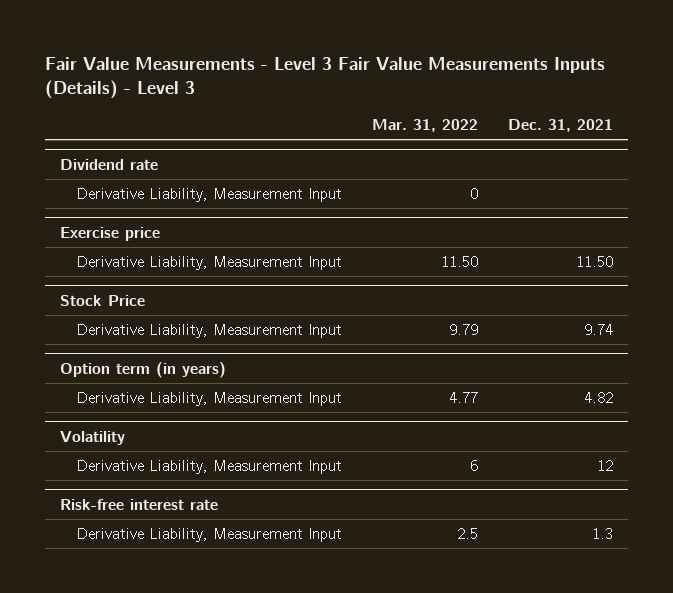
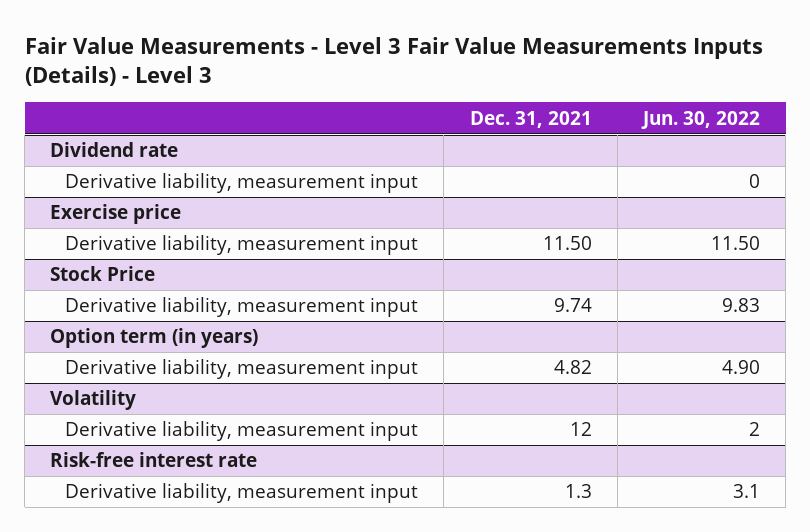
[372,118,479,132] Mar. 31, 2022 -> none
none -> [641,110,761,129] Jun. 30, 2022
[76,188,343,203] Derivative Liability, Measurement Input -> [64,173,418,194] Derivative liability, measurement input
[76,256,343,271] Derivative Liability, Measurement Input -> [64,235,418,256] Derivative liability, measurement input
[76,324,343,339] Derivative Liability, Measurement Input -> [64,297,418,318] Derivative liability, measurement input
[76,392,343,407] Derivative Liability, Measurement Input -> [64,359,418,380] Derivative liability, measurement input
[76,460,343,475] Derivative Liability, Measurement Input -> [64,421,418,442] Derivative liability, measurement input
[76,528,343,543] Derivative Liability, Measurement Input -> [64,483,418,504] Derivative liability, measurement input

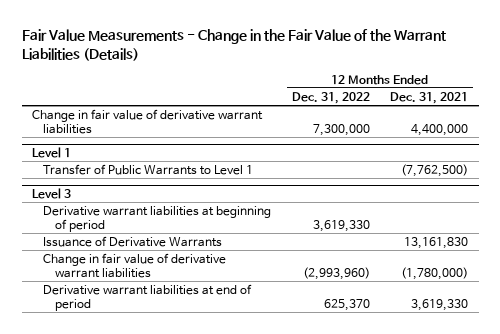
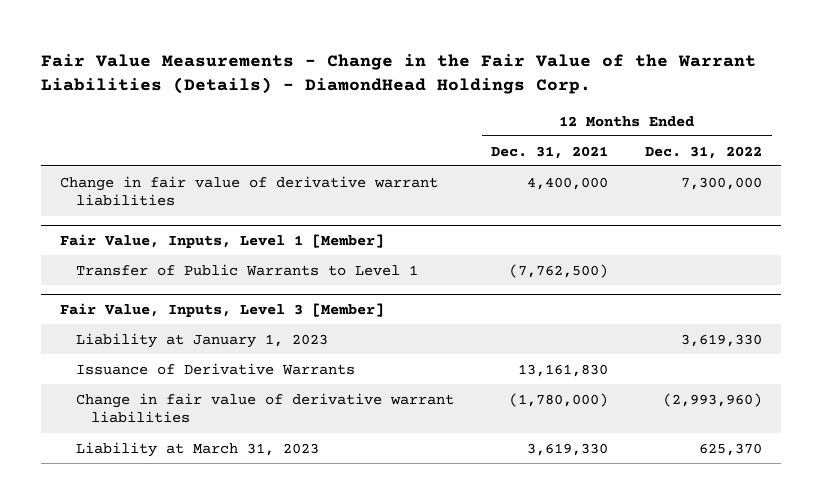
[21,29,446,61] Fair Value Measurements - Change in the Fair Value of the Warrant Liabilities (Details) -> [41,53,757,95] Fair Value Measurements - Change in the Fair Value of the Warrant Liabilities (Details) - DiamondHead Holdings Corp.
[31,147,71,159] Level 1 -> none
none -> [60,233,385,248] Fair Value, Inputs, Level 1 [Member]
[31,188,71,200] Level 3 -> none
none -> [60,302,385,317] Fair Value, Inputs, Level 3 [Member]
[43,205,272,233] Derivative warrant liabilities at beginning of period -> [75,332,328,348] Liability at January 1, 2023
[43,283,253,312] Derivative warrant liabilities at end of period -> [75,441,319,457] Liability at March 31, 2023

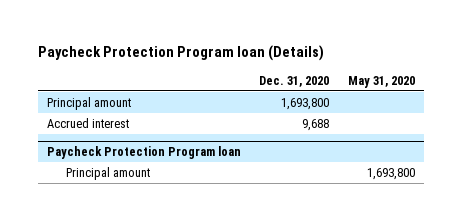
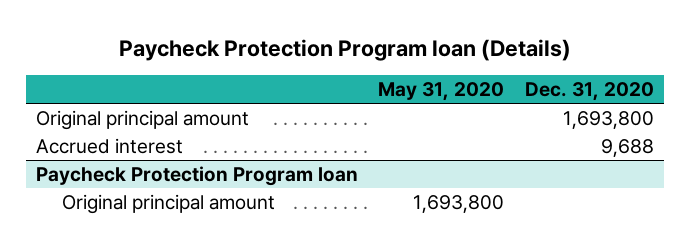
[47,96,132,110] Principal amount -> [36,109,250,130] Original principal amount
[66,166,151,180] Principal amount -> [61,193,275,214] Original principal amount

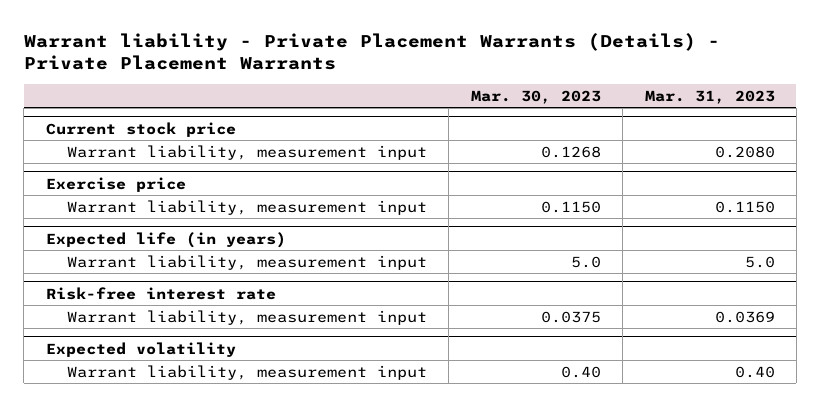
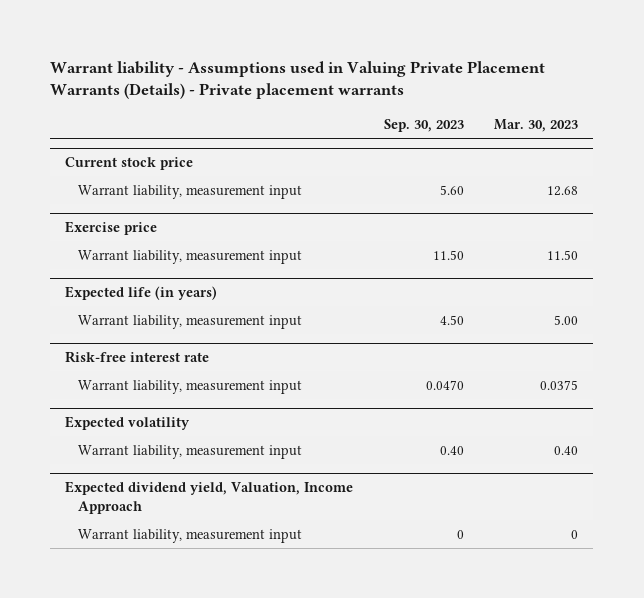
[23,32,720,71] Warrant liability - Private Placement Warrants (Details) - Private Placement Warrants -> [50,60,546,100] Warrant liability - Assumptions used in Valuing Private Placement Warrants (Details) - Private placement warrants
[644,89,775,104] Mar. 31, 2023 -> none
none -> [383,118,464,132] Sep. 30, 2023
[540,145,601,158] 0.1268 -> [547,185,579,196] 12.68
[540,200,601,213] 0.1150 -> [547,249,579,260] 11.50
[570,255,601,268] 5.0 -> [554,314,579,325] 5.00
none -> [65,481,354,514] Expected dividend yield, Valuation, Income Approach
none -> [78,528,303,543] Warrant liability, measurement input

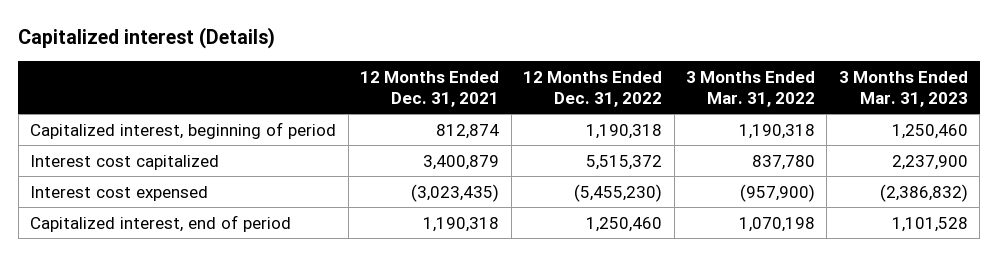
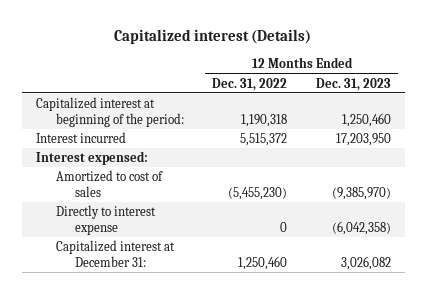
[360,70,500,107] 12 Months Ended Dec. 31, 2021 -> none
[685,70,815,107] 3 Months Ended Mar. 31, 2022 -> none
[838,70,968,107] 3 Months Ended Mar. 31, 2023 -> none
none -> [315,77,391,91] Dec. 31, 2023
[30,121,337,139] Capitalized interest, beginning of period -> [35,97,184,127] Capitalized interest at beginning of the period:
[30,154,220,170] Interest cost capitalized -> [35,132,126,144] Interest incurred
none -> [35,151,148,166] Interest expensed:
[30,185,209,201] Interest cost expensed -> [55,170,163,197] Amortized to cost of sales
none -> [55,205,156,235] Directly to interest expense
[30,214,292,232] Capitalized interest, end of period -> [55,240,175,267] Capitalized interest at December 31:

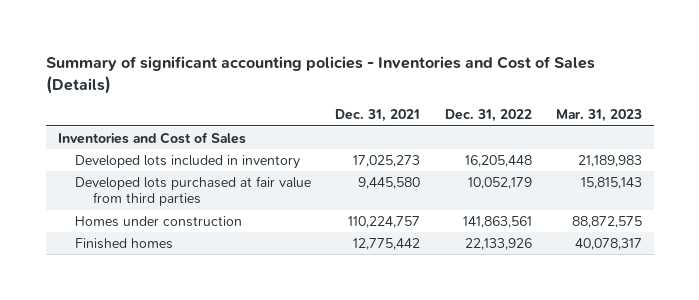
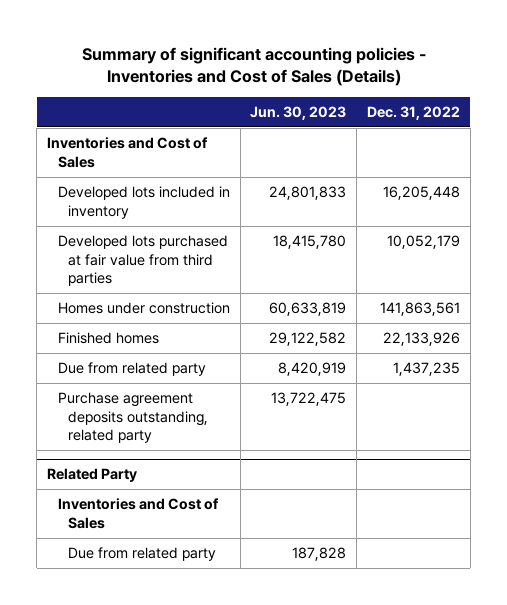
[335,109,421,123] Dec. 31, 2021 -> none
[555,109,642,123] Mar. 31, 2023 -> none
none -> [250,105,347,120] Jun. 30, 2023
none -> [57,362,206,377] Due from related party
none -> [57,392,209,444] Purchase agreement deposits outstanding, related party
none -> [47,468,138,483] Related Party
none -> [57,498,219,529] Inventories and Cost of Sales
none -> [68,547,217,562] Due from related party

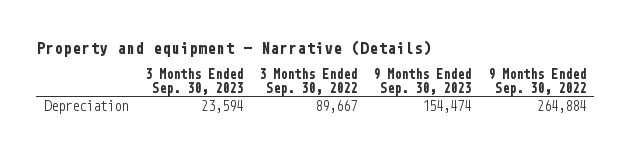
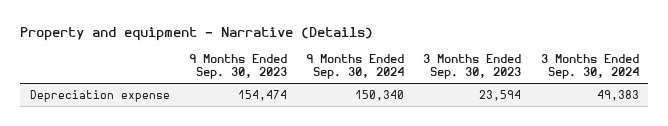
[259,67,358,96] 3 Months Ended Sep. 30, 2022 -> none
[487,67,586,96] 9 Months Ended Sep. 30, 2022 -> none
none -> [306,53,405,80] 9 Months Ended Sep. 30, 2024
none -> [540,53,639,80] 3 Months Ended Sep. 30, 2024
[44,99,129,114] Depreciation -> [29,90,170,103] Depreciation expense

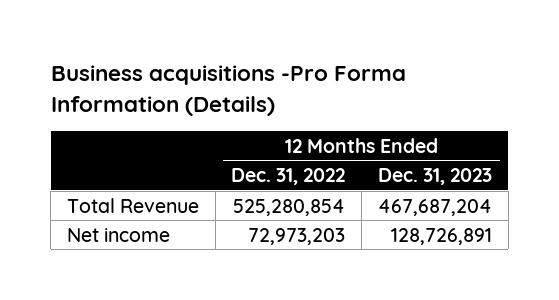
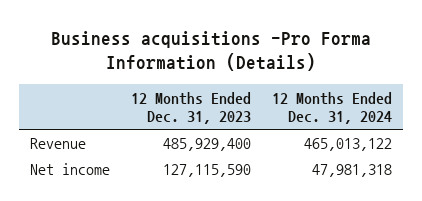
[231,168,346,186] Dec. 31, 2022 -> none
none -> [271,91,392,125] 12 Months Ended Dec. 31, 2024
[66,197,199,213] Total Revenue -> [29,138,86,150] Revenue
[378,198,493,216] 467,687,204 -> [162,138,251,152] 485,929,400
[391,227,493,245] 128,726,891 -> [162,164,251,178] 127,115,590

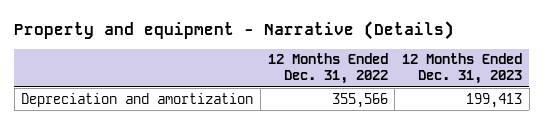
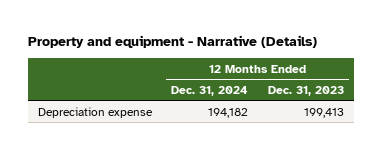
[267,53,388,85] 12 Months Ended Dec. 31, 2022 -> none
none -> [171,85,249,96] Dec. 31, 2024
[21,92,254,107] Depreciation and amortization -> [37,106,153,118] Depreciation expense

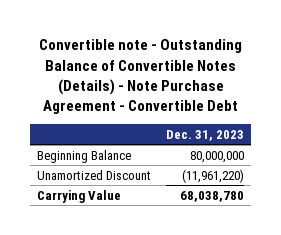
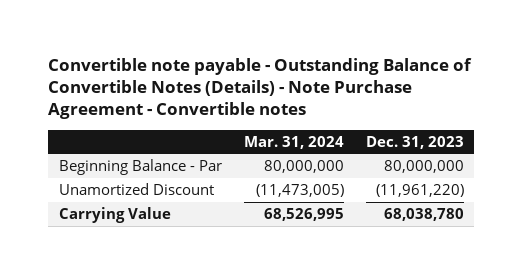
[38,39,242,115] Convertible note - Outstanding Balance of Convertible Notes (Details) - Note Purchase Agreement - Convertible Debt -> [48,57,473,120] Convertible note payable - Outstanding Balance of Convertible Notes (Details) - Note Purchase Agreement - Convertible notes
none -> [243,135,344,149] Mar. 31, 2024
[37,149,132,163] Beginning Balance -> [59,158,223,175] Beginning Balance - Par

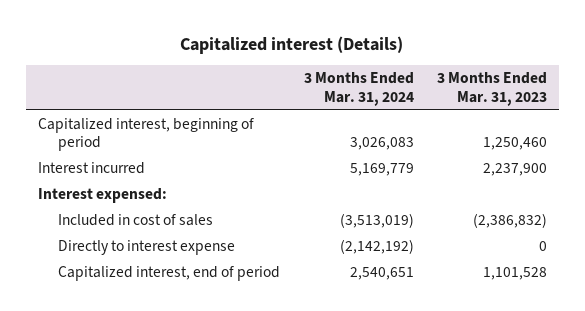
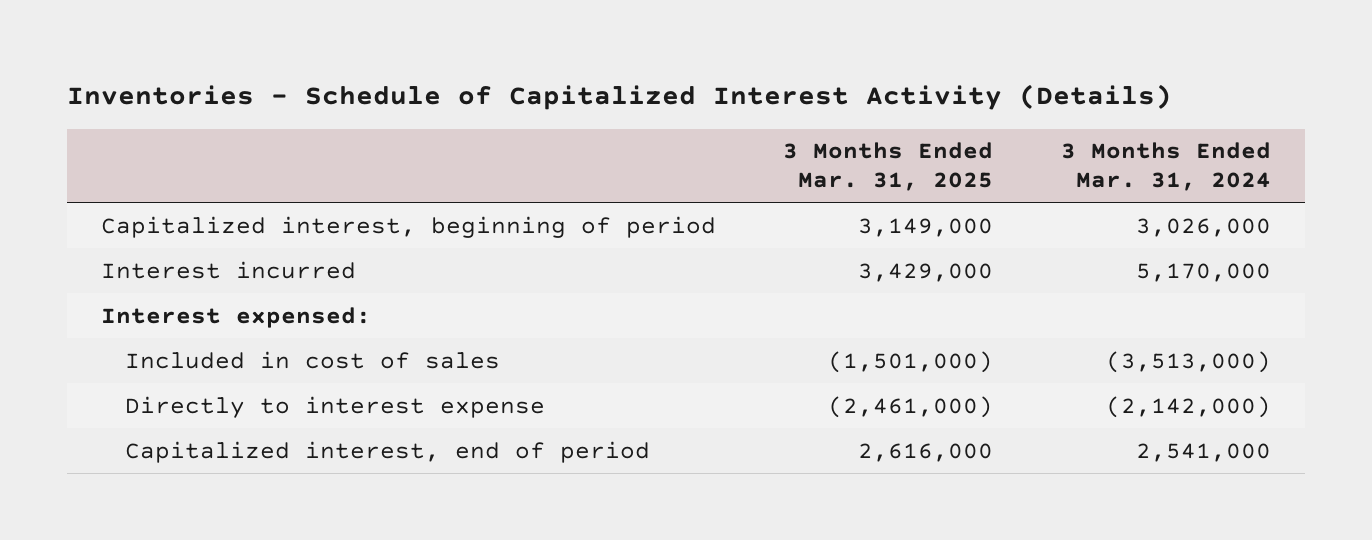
[180,35,404,54] Capitalized interest (Details) -> [66,84,1172,111] Inventories - Schedule of Capitalized Interest Activity (Details)
[436,72,547,106] 3 Months Ended Mar. 31, 2023 -> none
none -> [783,142,994,192] 3 Months Ended Mar. 31, 2025
[349,137,414,151] 3,026,083 -> [1136,217,1272,237] 3,026,000
[349,163,414,177] 5,169,779 -> [1136,262,1272,282] 5,170,000
[339,213,414,229] (3,513,019) -> [1106,350,1272,373] (3,513,000)
[339,239,414,255] (2,142,192) -> [1106,395,1272,418] (2,142,000)
[349,267,414,281] 2,540,651 -> [1136,442,1272,462] 2,541,000

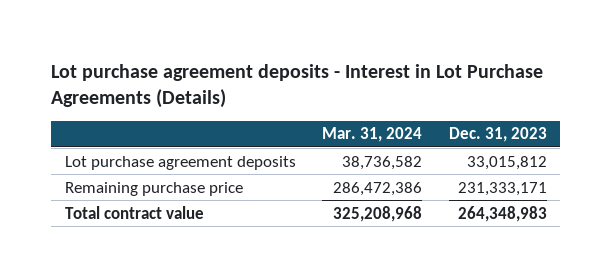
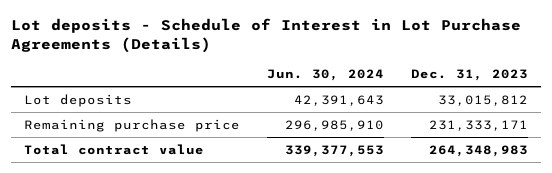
[51,63,544,108] Lot purchase agreement deposits - Interest in Lot Purchase Agreements (Details) -> [10,17,521,53] Lot deposits - Schedule of Interest in Lot Purchase Agreements (Details)
[322,127,423,143] Mar. 31, 2024 -> none
none -> [266,68,384,81] Jun. 30, 2024
[64,155,296,170] Lot purchase agreement deposits -> [24,93,133,107] Lot deposits

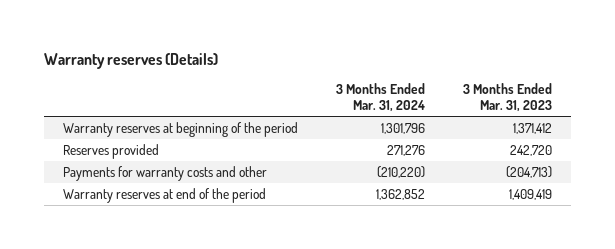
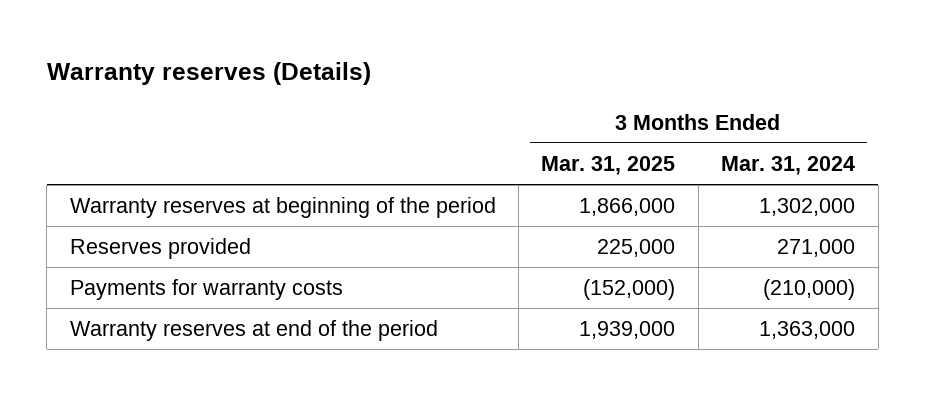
[463,83,553,113] 3 Months Ended Mar. 31, 2023 -> none
none -> [541,155,676,175] Mar. 31, 2025
[380,122,425,134] 1,301,796 -> [759,198,856,217] 1,302,000
[386,144,425,156] 271,276 -> [777,239,856,258] 271,000
[62,165,267,181] Payments for warranty costs and other -> [69,279,343,301] Payments for warranty costs
[376,165,425,178] (210,220) -> [763,279,856,301] (210,000)
[375,188,425,200] 1,362,852 -> [759,321,856,340] 1,363,000

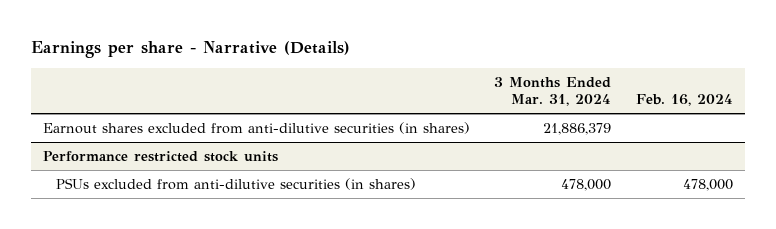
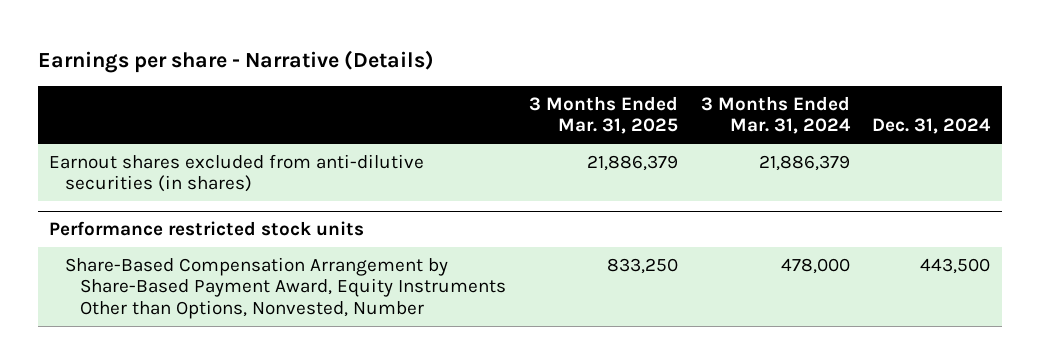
[635,94,733,107] Feb. 16, 2024 -> none
none -> [529,95,679,135] 3 Months Ended Mar. 31, 2025
none -> [872,118,992,135] Dec. 31, 2024
[56,178,417,191] PSUs excluded from anti-dilutive securities (in shares) -> [64,256,507,320] Share-Based Compensation Arrangement by Share-Based Payment Award, Equity Instruments Other than Options, Nonvested, Number

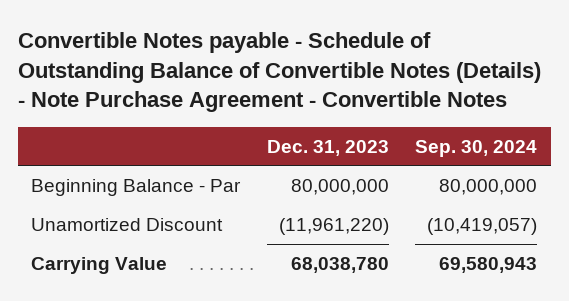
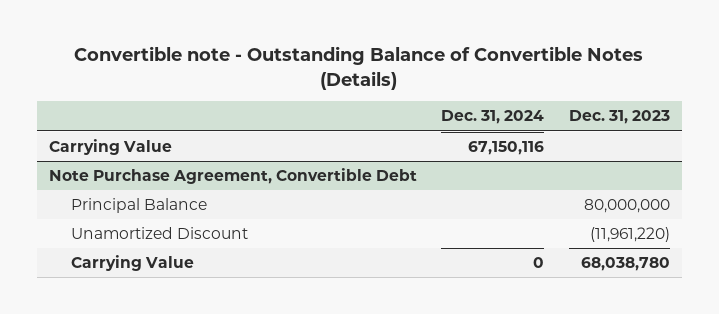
[18,31,542,113] Convertible Notes payable - Schedule of Outstanding Balance of Convertible Notes (Details) - Note Purchase Agreement - Convertible Notes -> [74,46,644,90] Convertible note - Outstanding Balance of Convertible Notes (Details)
[415,139,538,157] Sep. 30, 2024 -> none
none -> [441,110,545,125] Dec. 31, 2024
none -> [49,139,173,156] Carrying Value
none -> [49,168,418,185] Note Purchase Agreement, Convertible Debt
[31,178,242,196] Beginning Balance - Par -> [71,198,208,214] Principal Balance

